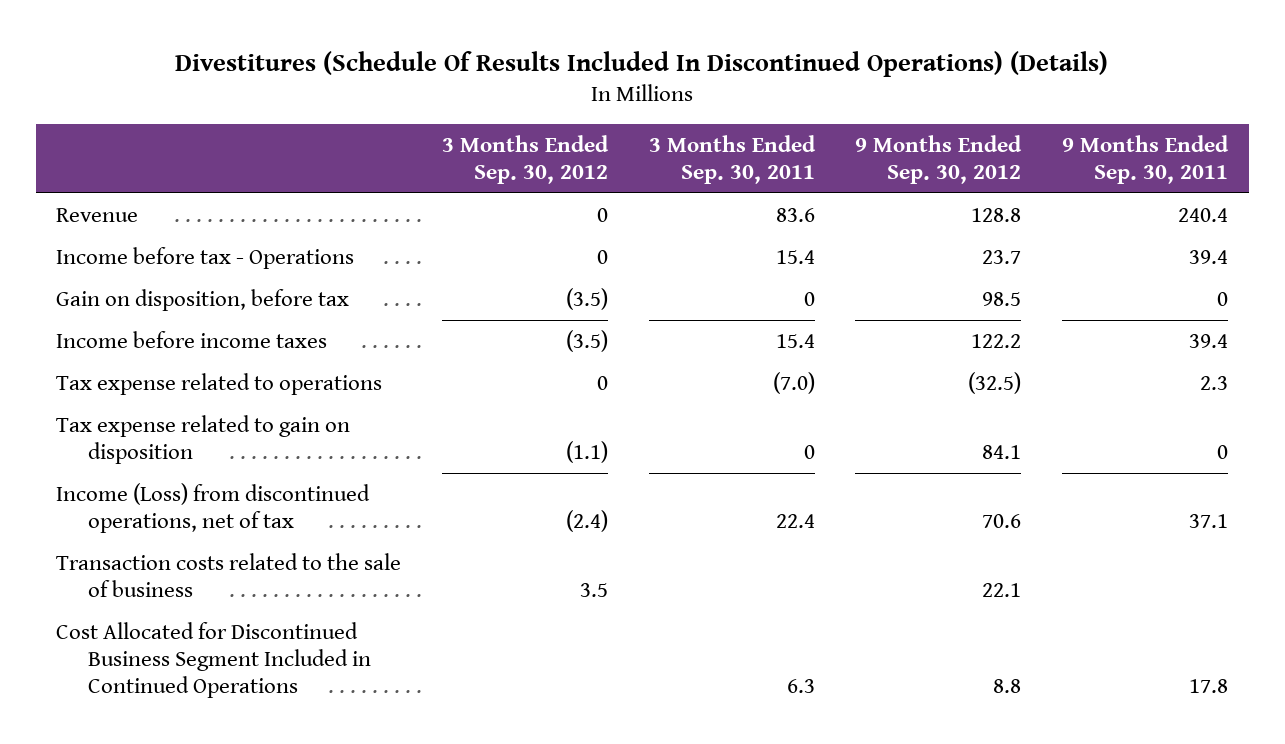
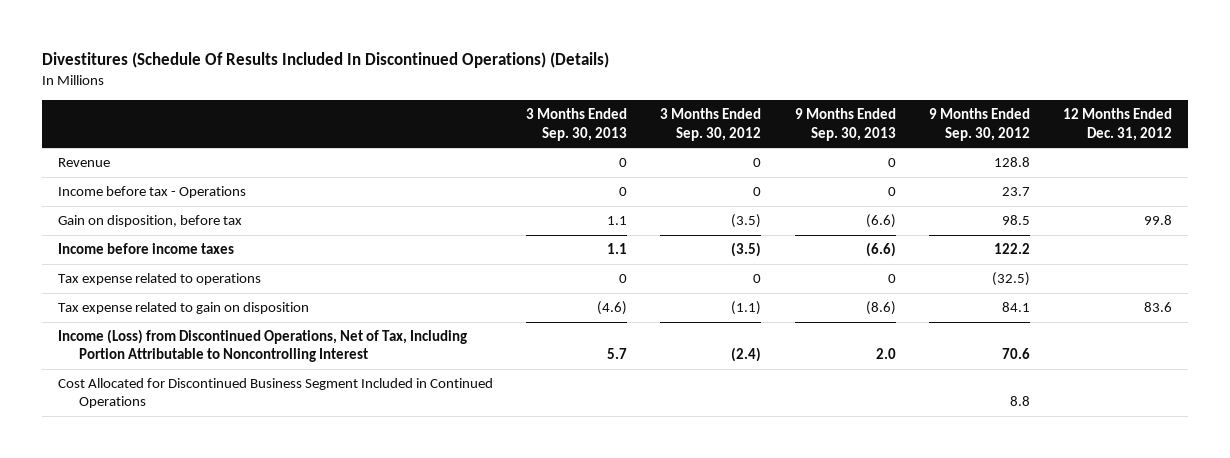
[648,134,816,184] 3 Months Ended Sep. 30, 2011 -> none
[1062,134,1230,184] 9 Months Ended Sep. 30, 2011 -> none
none -> [526,108,628,141] 3 Months Ended Sep. 30, 2013
none -> [794,108,896,141] 9 Months Ended Sep. 30, 2013
none -> [1062,108,1172,141] 12 Months Ended Dec. 31, 2012
[56,553,402,598] Transaction costs related to the sale of business -> none
[56,483,371,534] Income (Loss) from discontinued operations, net of tax -> [58,329,468,363] Income (Loss) from Discontinued Operations, Net of Tax, Including Portion Attributable to Noncontrolling Interest

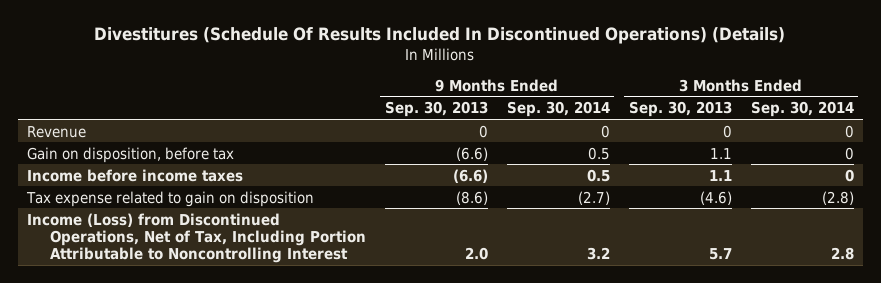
[660,108,762,141] 3 Months Ended Sep. 30, 2012 -> none
[928,108,1030,141] 9 Months Ended Sep. 30, 2012 -> none
[1062,108,1172,141] 12 Months Ended Dec. 31, 2012 -> none
none -> [506,101,610,118] Sep. 30, 2014
none -> [750,101,854,118] Sep. 30, 2014
[58,186,247,199] Income before tax - Operations -> none
[58,273,262,286] Tax expense related to operations -> none
[58,378,494,409] Cost Allocated for Discontinued Business Segment Included in Continued Operations -> none

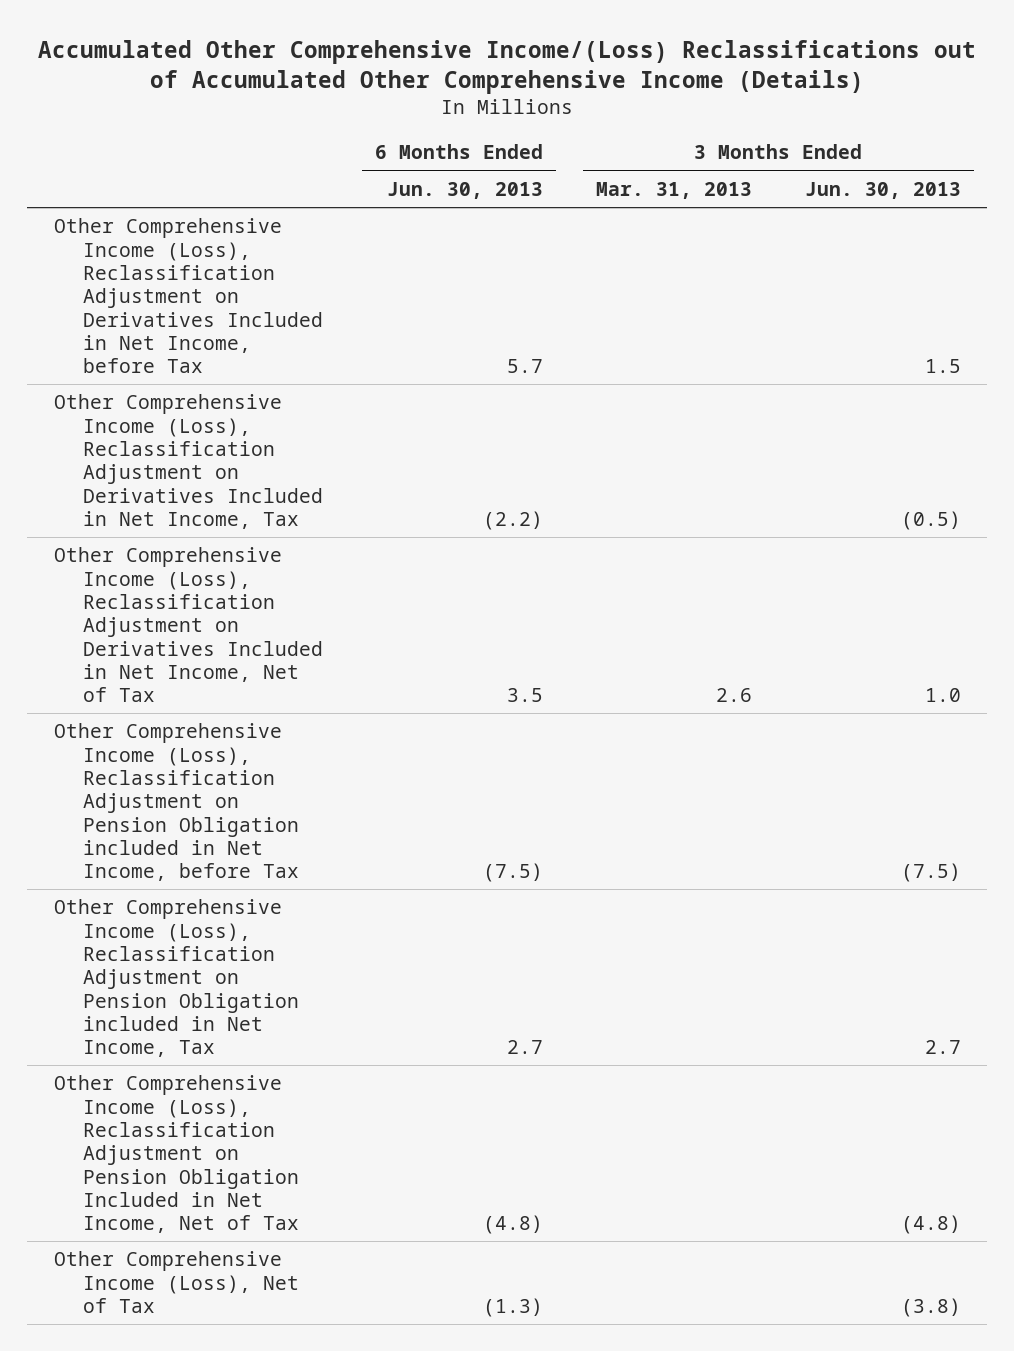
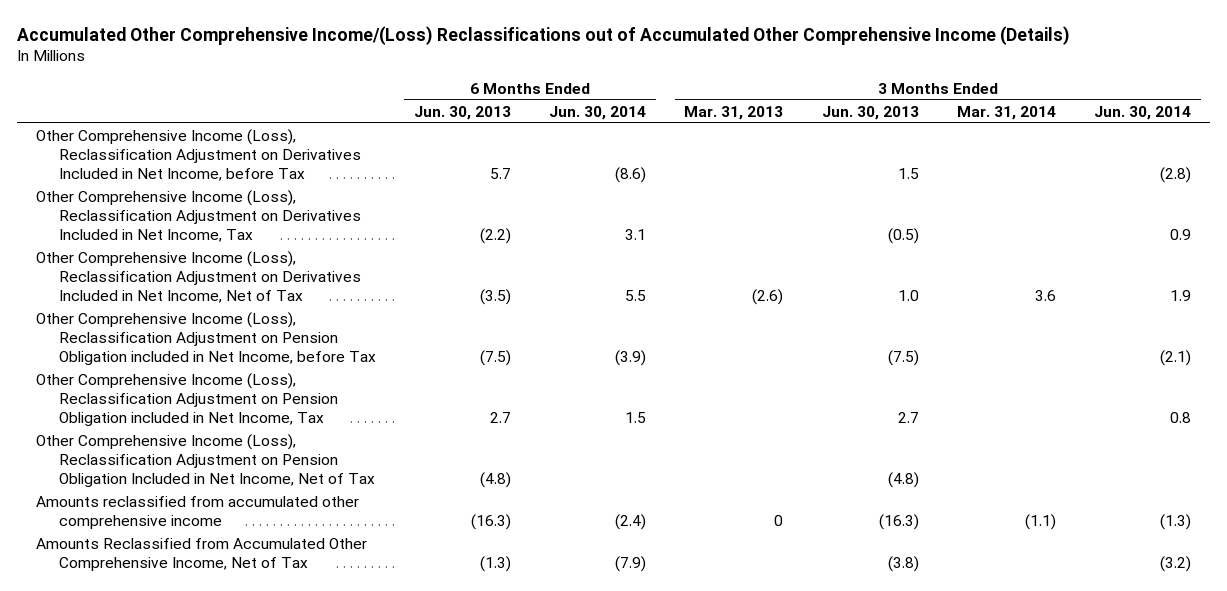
none -> [549,105,647,120] Jun. 30, 2014
none -> [956,105,1056,120] Mar. 31, 2014
none -> [1094,105,1192,120] Jun. 30, 2014
[507,688,544,703] 3.5 -> [479,288,511,305] (3.5)
[715,688,752,703] 2.6 -> [752,288,784,305] (2.6)
none -> [35,495,359,529] Amounts reclassified from accumulated other comprehensive income
[53,1251,299,1313] Other Comprehensive Income (Loss), Net of Tax -> [35,537,367,571] Amounts Reclassified from Accumulated Other Comprehensive Income, Net of Tax

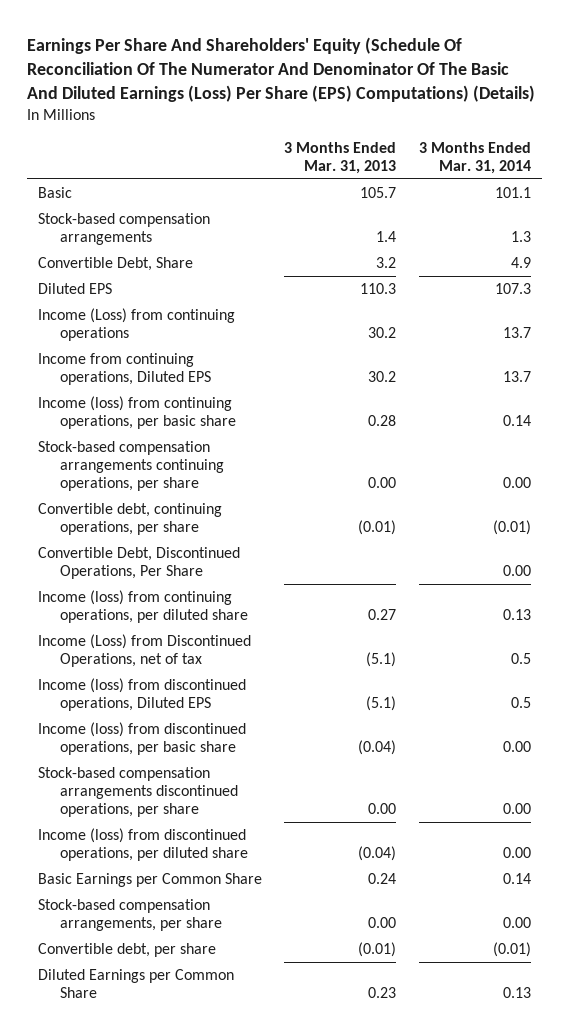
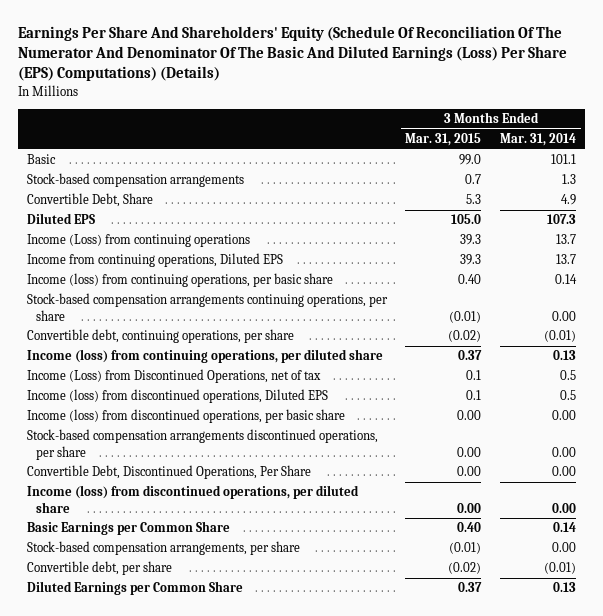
[284,141,397,175] 3 Months Ended Mar. 31, 2013 -> none
none -> [405,133,482,147] Mar. 31, 2015
[38,546,241,580] Convertible Debt, Discontinued Operations, Per Share -> [26,465,311,480] Convertible Debt, Discontinued Operations, Per Share

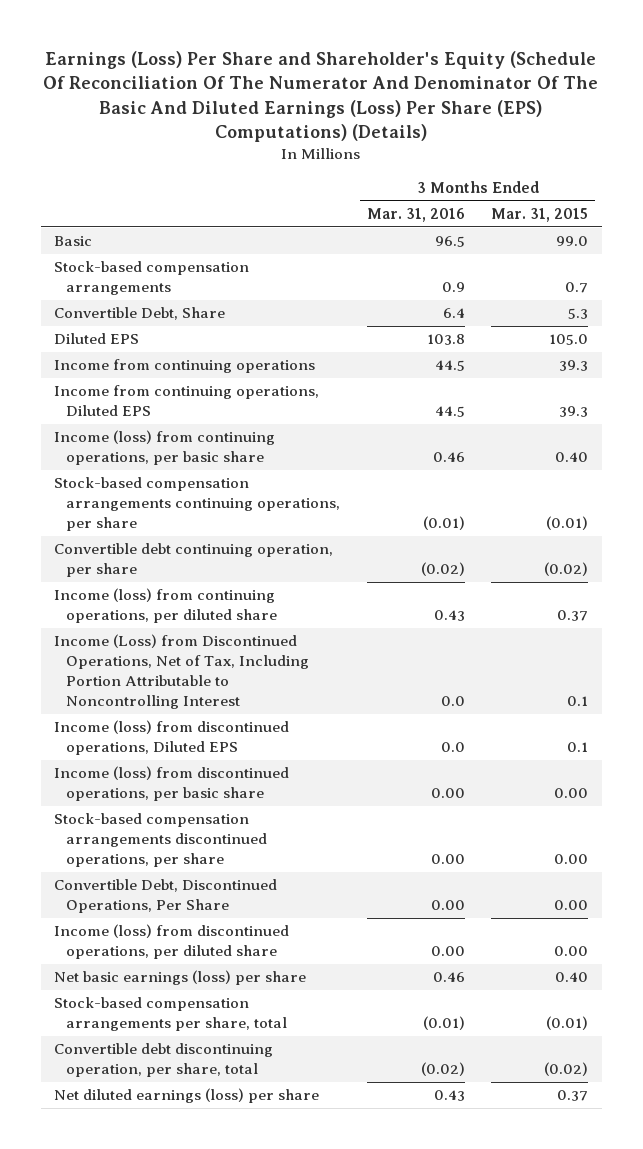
[17,25,567,82] Earnings Per Share And Shareholders' Equity (Schedule Of Reconciliation Of The Numerator And Denominator Of The Basic And Diluted Earnings (Loss) Per Share (EPS) Computations) (Details) -> [43,51,599,142] Earnings (Loss) Per Share and Shareholder's Equity (Schedule Of Reconciliation Of The Numerator And Denominator Of The Basic And Diluted Earnings (Loss) Per Share (EPS) Computations) (Details)
[500,133,577,147] Mar. 31, 2014 -> none
none -> [366,207,465,222] Mar. 31, 2016
[26,234,250,248] Income (Loss) from continuing operations -> [54,359,316,374] Income from continuing operations
[26,329,294,344] Convertible debt, continuing operations, per share -> [54,543,334,578] Convertible debt continuing operation, per share
[26,369,321,384] Income (Loss) from Discontinued Operations, net of tax -> [54,634,310,710] Income (Loss) from Discontinued Operations, Net of Tax, Including Portion Attributable to Noncontrolling Interest
[26,521,230,536] Basic Earnings per Common Share -> [54,970,307,986] Net basic earnings (loss) per share
[26,541,300,556] Stock-based compensation arrangements, per share -> [54,997,288,1032] Stock-based compensation arrangements per share, total
[26,561,172,576] Convertible debt, per share -> [54,1043,274,1078] Convertible debt discontinuing operation, per share, total
[26,581,243,596] Diluted Earnings per Common Share -> [54,1088,320,1104] Net diluted earnings (loss) per share

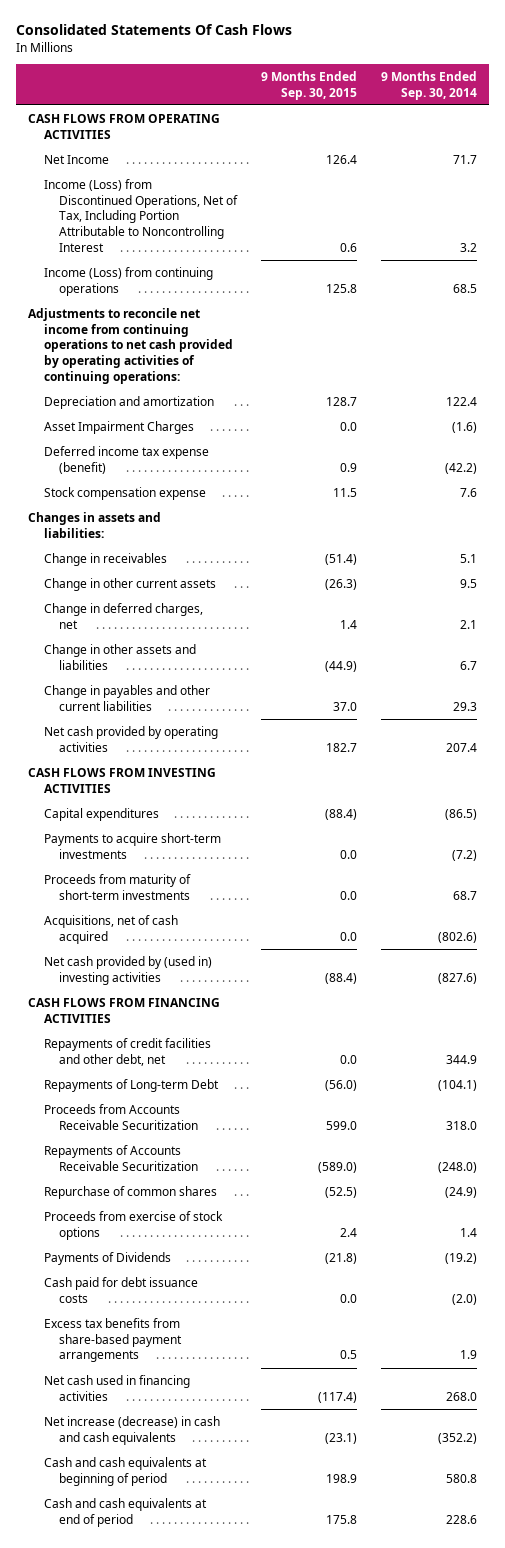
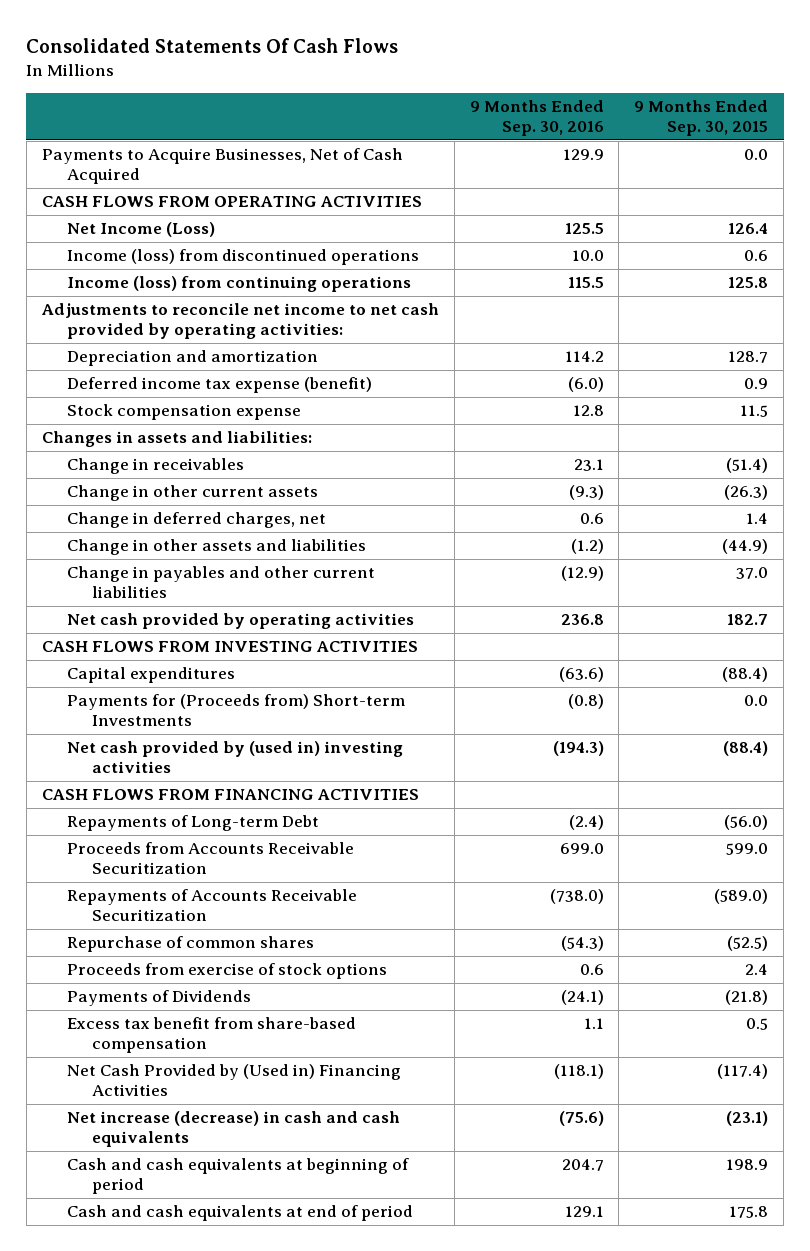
[381,70,478,100] 9 Months Ended Sep. 30, 2014 -> none
none -> [469,100,604,137] 9 Months Ended Sep. 30, 2016
none -> [41,148,403,185] Payments to Acquire Businesses, Net of Cash Acquired
[43,154,109,164] Net Income -> [66,222,215,238] Net Income (Loss)
[43,178,239,252] Income (Loss) from Discontinued Operations, Net of Tax, Including Portion Attributable to Noncontrolling Interest -> [66,249,419,266] Income (loss) from discontinued operations
[43,266,213,296] Income (Loss) from continuing operations -> [66,276,411,293] Income (loss) from continuing operations
[28,307,233,384] Adjustments to reconcile net income from continuing operations to net cash provided by operating activities of continuing operations: -> [40,303,439,340] Adjustments to reconcile net income to net cash provided by operating activities:
[43,420,194,434] Asset Impairment Charges -> none
[43,832,221,859] Payments to acquire short-term investments -> none
[43,914,178,944] Acquisitions, net of cash acquired -> none
[43,873,191,900] Proceeds from maturity of short-term investments -> [66,694,405,727] Payments for (Proceeds from) Short-term Investments
[43,1037,211,1066] Repayments of credit facilities and other debt, net -> none
[43,1276,198,1303] Cash paid for debt issuance costs -> none
[43,1317,183,1363] Excess tax benefits from share-based payment arrangements -> [66,1017,356,1054] Excess tax benefit from share-based compensation
[43,1374,190,1401] Net cash used in financing activities -> [66,1064,401,1097] Net Cash Provided by (Used in) Financing Activities

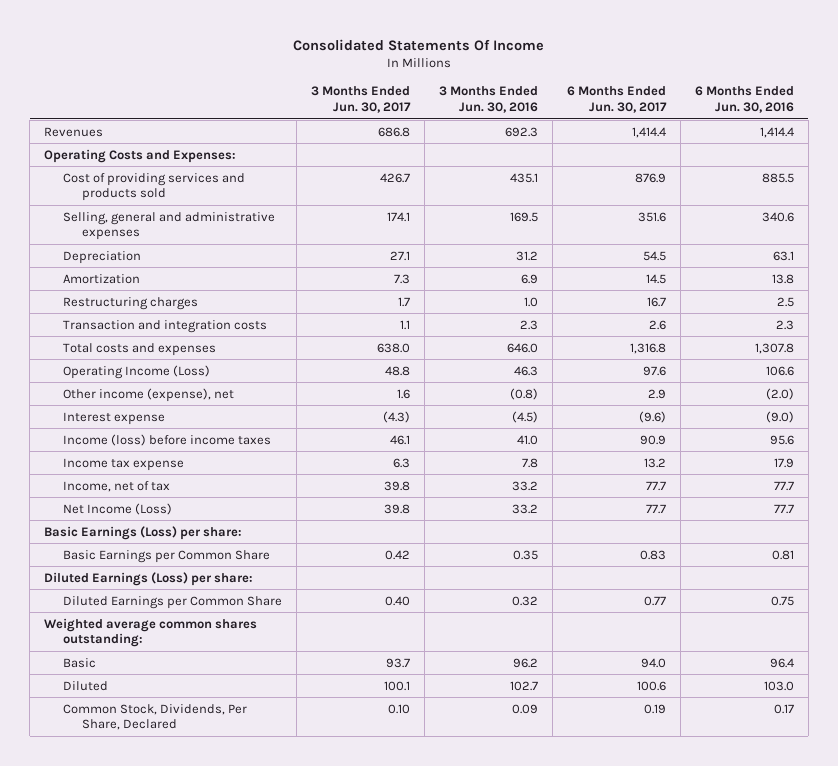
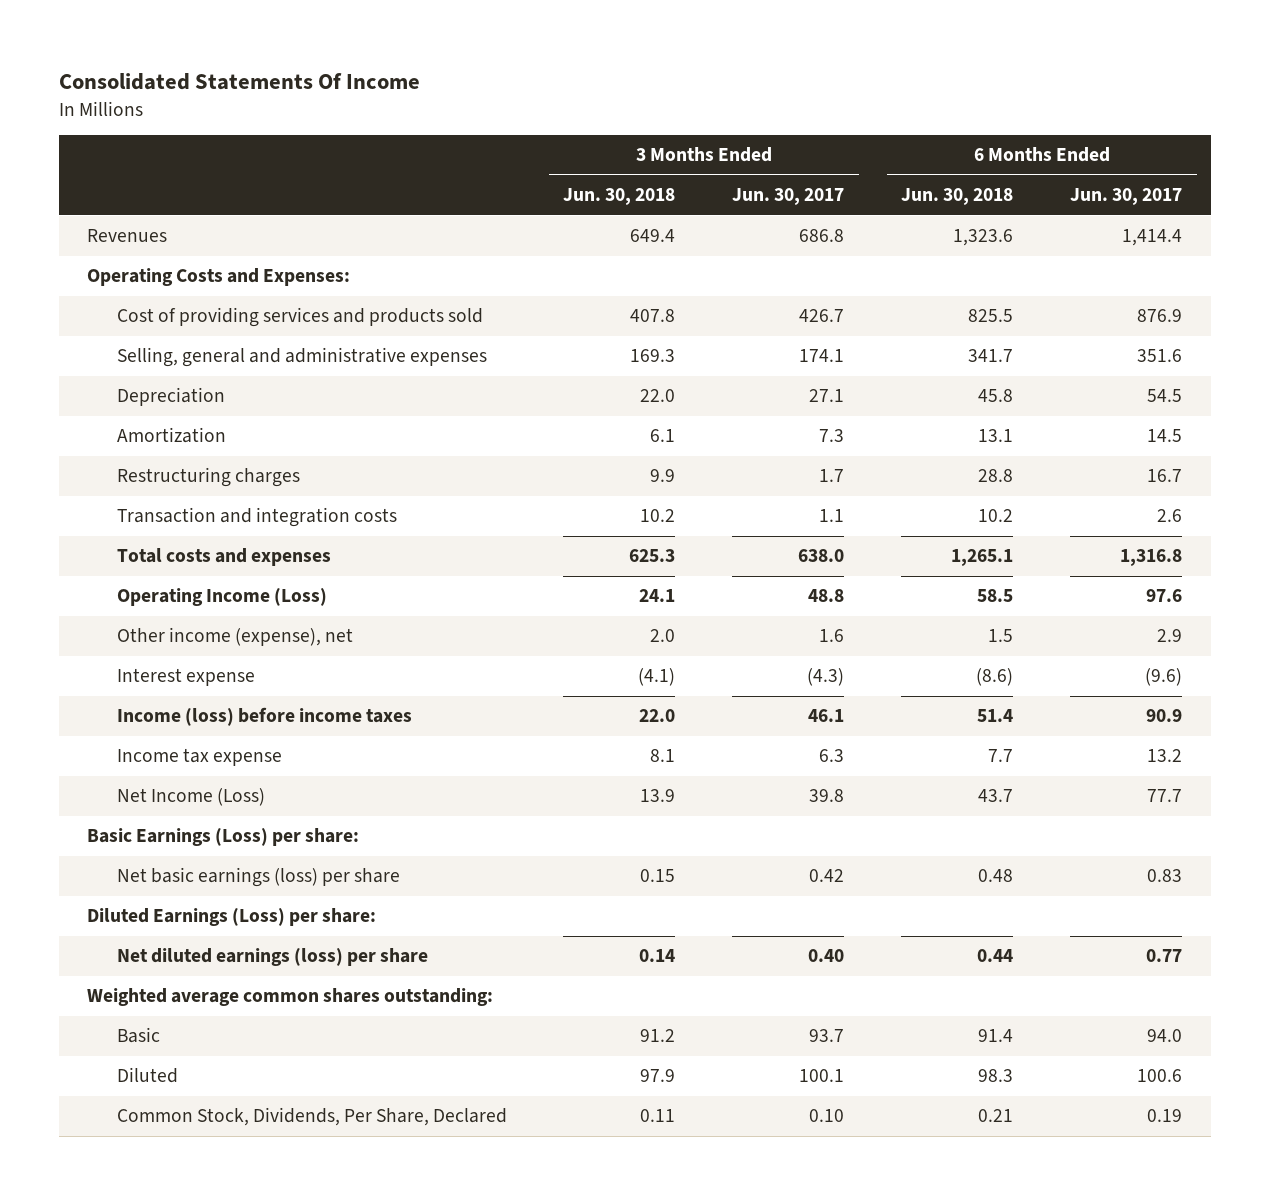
[438,86,538,114] 3 Months Ended Jun. 30, 2016 -> none
[694,86,794,114] 6 Months Ended Jun. 30, 2016 -> none
none -> [563,188,676,206] Jun. 30, 2018
none -> [901,188,1014,206] Jun. 30, 2018
[62,480,170,492] Income, net of tax -> none
[62,549,270,563] Basic Earnings per Common Share -> [116,867,400,888] Net basic earnings (loss) per share
[62,595,282,609] Diluted Earnings per Common Share -> [116,948,428,967] Net diluted earnings (loss) per share

